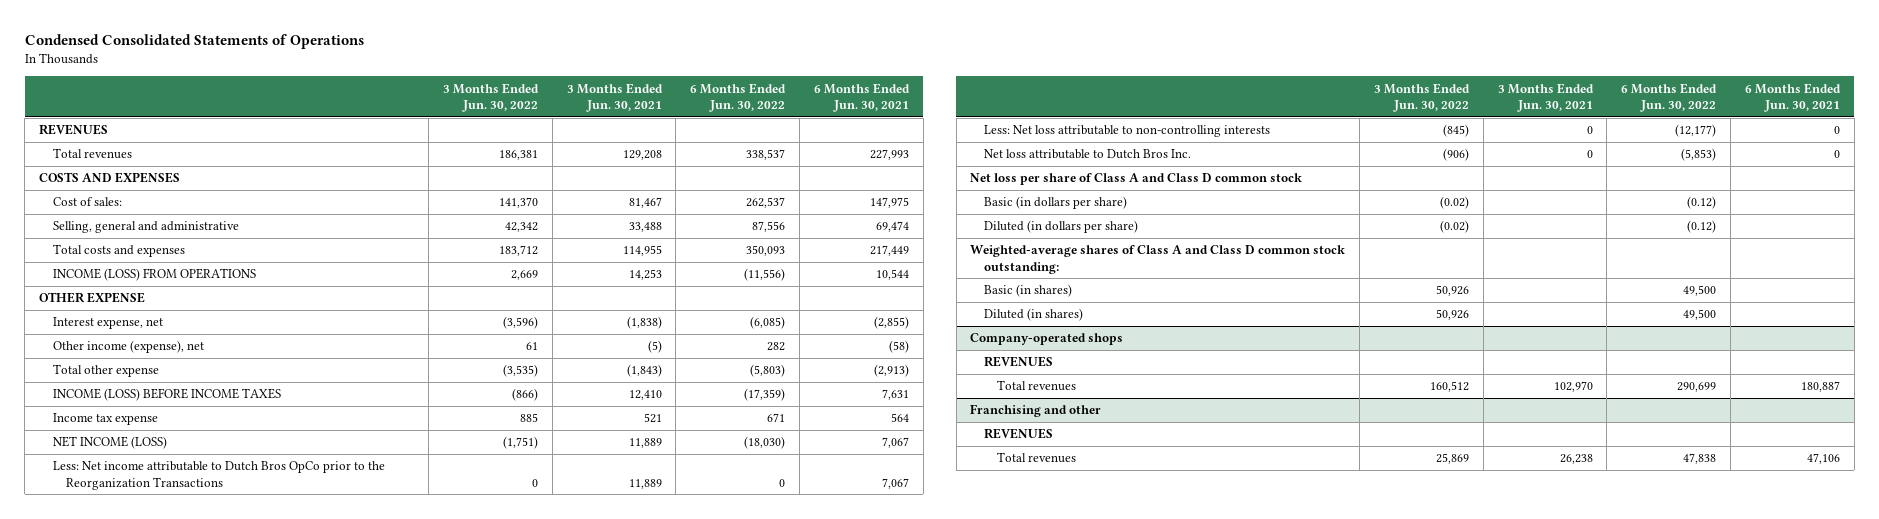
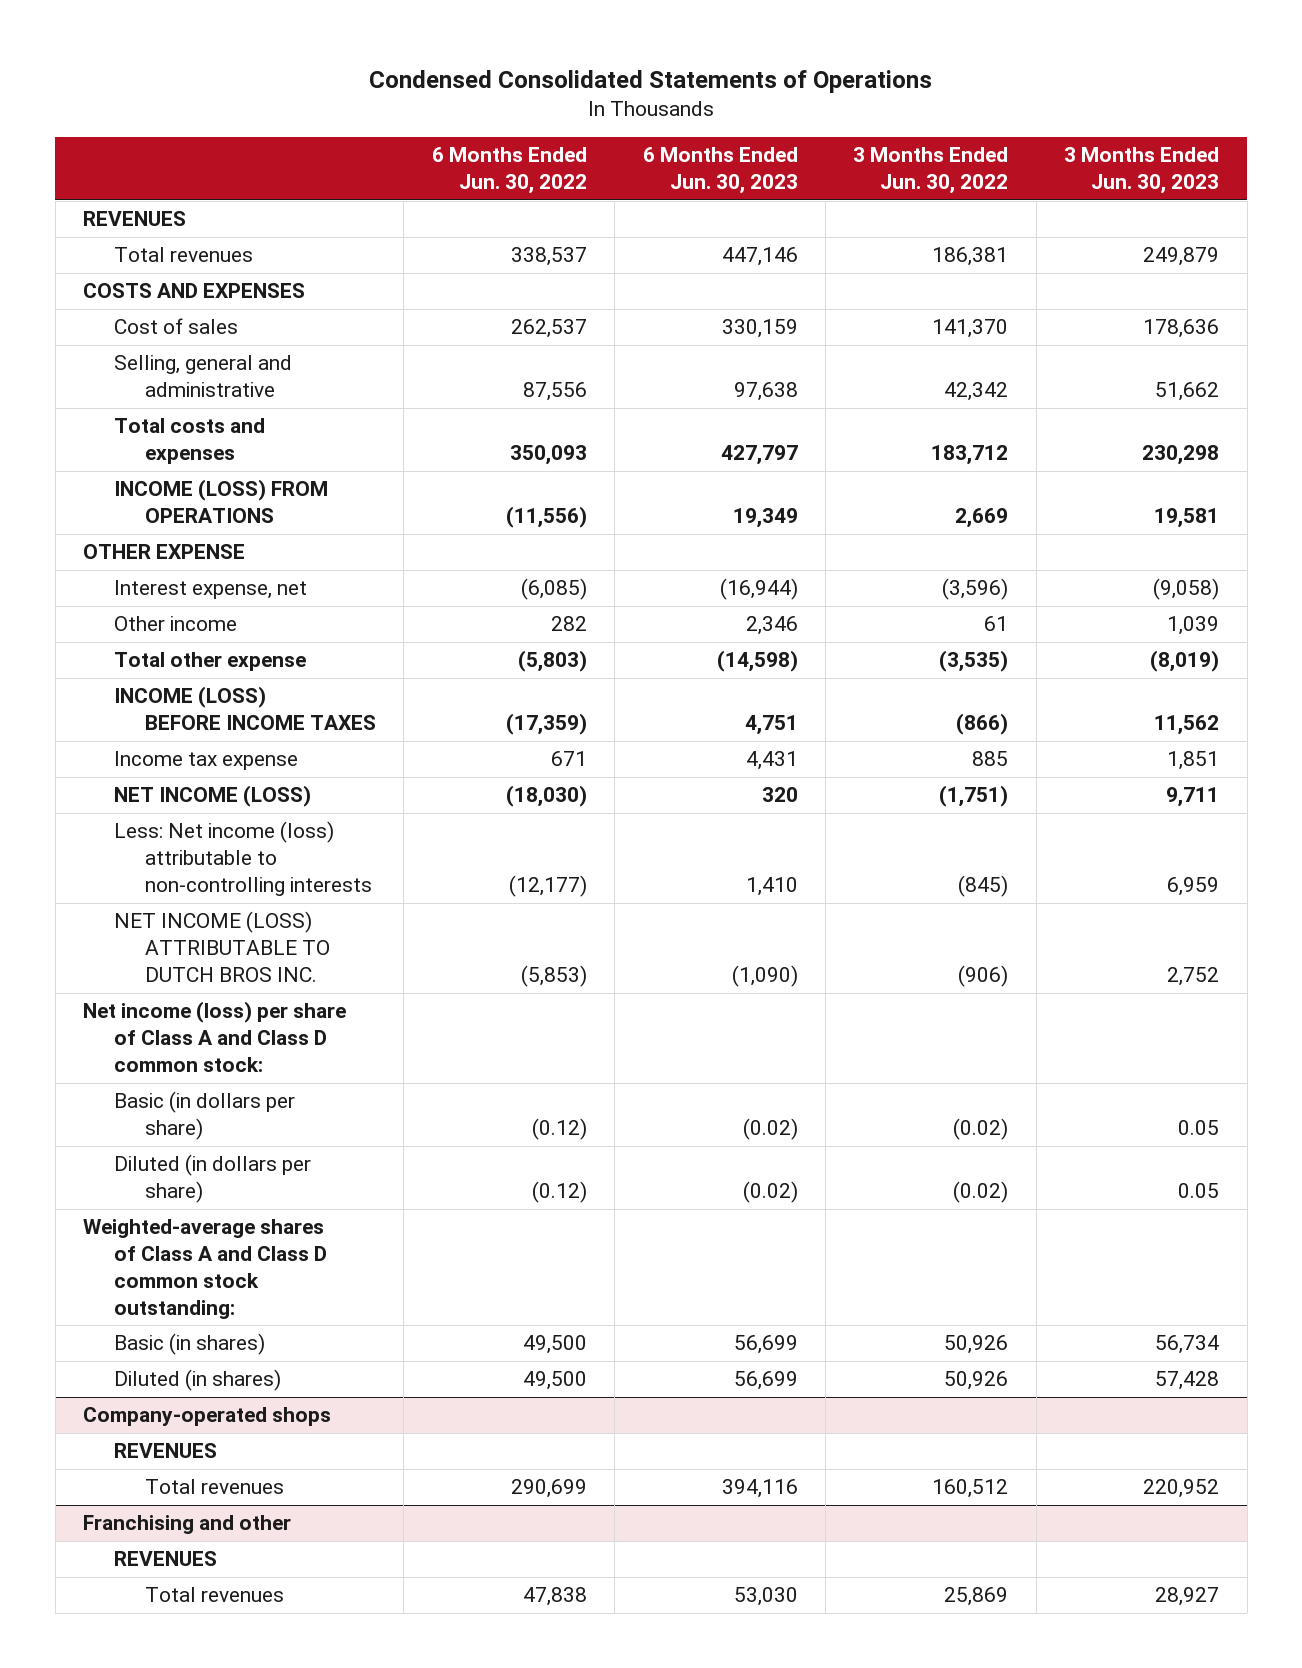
[566,82,663,113] 3 Months Ended Jun. 30, 2021 -> none
[813,82,910,113] 6 Months Ended Jun. 30, 2021 -> none
none -> [642,147,798,195] 6 Months Ended Jun. 30, 2023
none -> [1064,147,1220,195] 3 Months Ended Jun. 30, 2023
[52,197,122,207] Cost of sales: -> [114,318,239,335] Cost of sales
[52,340,204,354] Other income (expense), net -> [114,616,238,632] Other income
[52,461,385,490] Less: Net income attributable to Dutch Bros OpCo prior to the Reorganization Transactions -> none
[983,125,1270,138] Less: Net loss attributable to non-controlling interests -> [114,821,373,896] Less: Net income (loss) attributable to non-controlling interests
[983,149,1191,160] Net loss attributable to Dutch Bros Inc. -> [114,911,331,982] NET INCOME (LOSS) ATTRIBUTABLE TO DUTCH BROS INC.
[970,173,1303,186] Net loss per share of Class A and Class D common stock -> [83,1001,347,1072] Net income (loss) per share of Class A and Class D common stock:

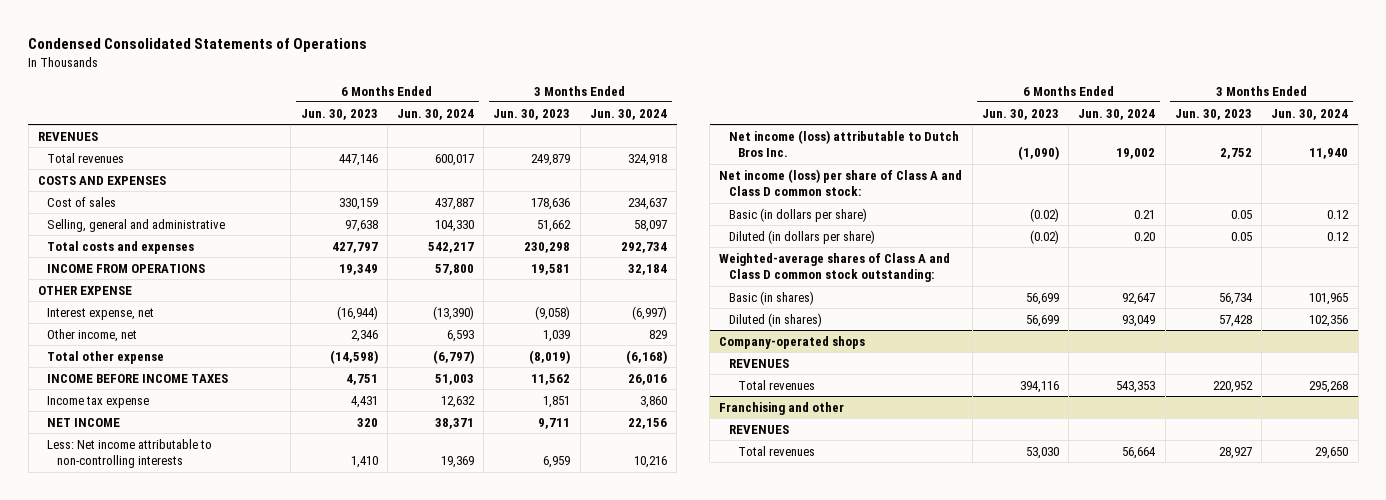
[431,147,587,195] 6 Months Ended Jun. 30, 2022 -> none
[853,147,1009,195] 3 Months Ended Jun. 30, 2022 -> none
none -> [397,108,475,120] Jun. 30, 2024
none -> [589,108,667,120] Jun. 30, 2024
[114,479,329,524] INCOME (LOSS) FROM OPERATIONS -> [47,263,206,273] INCOME FROM OPERATIONS
[114,616,238,632] Other income -> [47,328,138,342] Other income, net
[114,686,377,731] INCOME (LOSS) BEFORE INCOME TAXES -> [47,373,229,383] INCOME BEFORE INCOME TAXES
[114,785,312,808] NET INCOME (LOSS) -> [47,417,121,427] NET INCOME
[114,821,373,896] Less: Net income (loss) attributable to non-controlling interests -> [47,438,213,469] Less: Net income attributable to non-controlling interests
[114,911,331,982] NET INCOME (LOSS) ATTRIBUTABLE TO DUTCH BROS INC. -> [728,129,959,158] Net income (loss) attributable to Dutch Bros Inc.

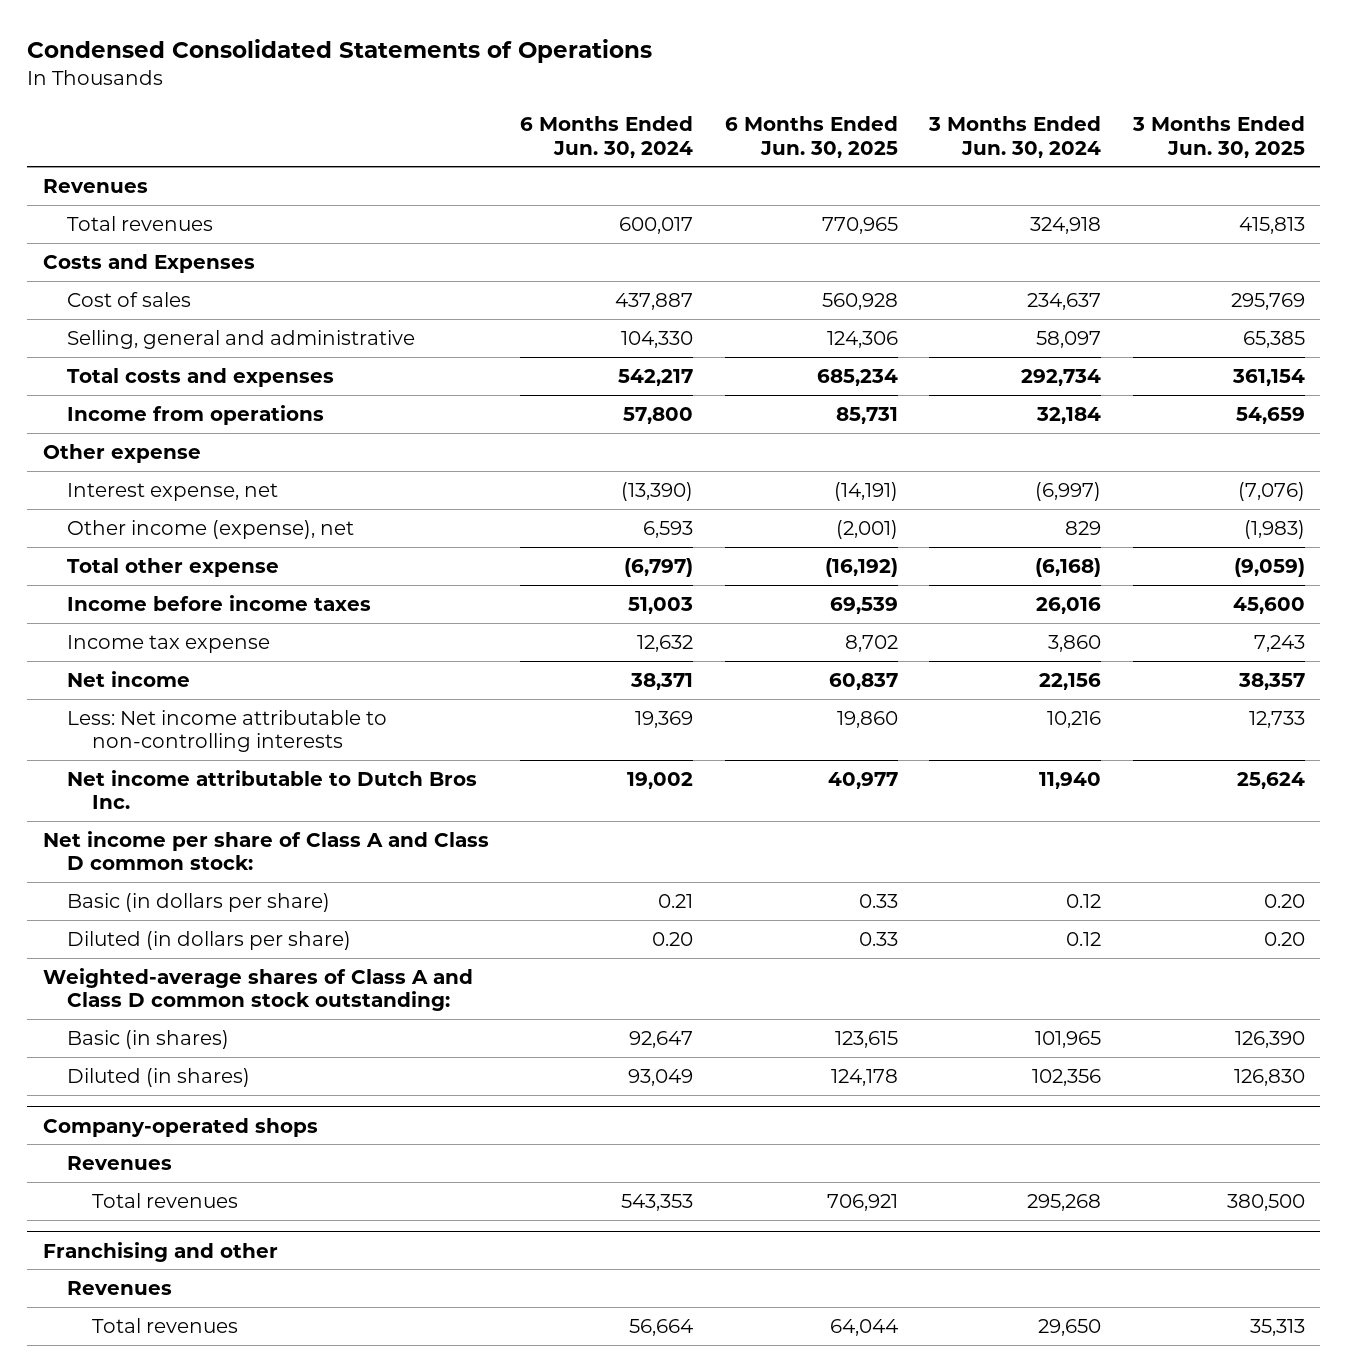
[300,108,378,120] Jun. 30, 2023 -> none
[493,108,571,120] Jun. 30, 2023 -> none
none -> [724,115,898,158] 6 Months Ended Jun. 30, 2025
none -> [1131,115,1305,158] 3 Months Ended Jun. 30, 2025
[38,131,99,141] REVENUES -> [42,178,148,193] Revenues
[38,175,167,185] COSTS AND EXPENSES -> [42,253,255,273] Costs and Expenses
[47,263,206,273] INCOME FROM OPERATIONS -> [67,404,325,425] Income from operations
[38,285,133,295] OTHER EXPENSE -> [42,443,201,463] Other expense
[47,328,138,342] Other income, net -> [67,519,355,539] Other income (expense), net
[47,373,229,383] INCOME BEFORE INCOME TAXES -> [67,594,372,611] Income before income taxes
[47,417,121,427] NET INCOME -> [67,670,191,687] Net income
[728,129,959,158] Net income (loss) attributable to Dutch Bros Inc. -> [67,769,478,810] Net income attributable to Dutch Bros Inc.
[719,168,963,197] Net income (loss) per share of Class A and Class D common stock: -> [42,830,489,871] Net income per share of Class A and Class D common stock:
[728,358,789,368] REVENUES -> [67,1155,173,1170] Revenues
[728,424,789,434] REVENUES -> [67,1280,173,1295] Revenues

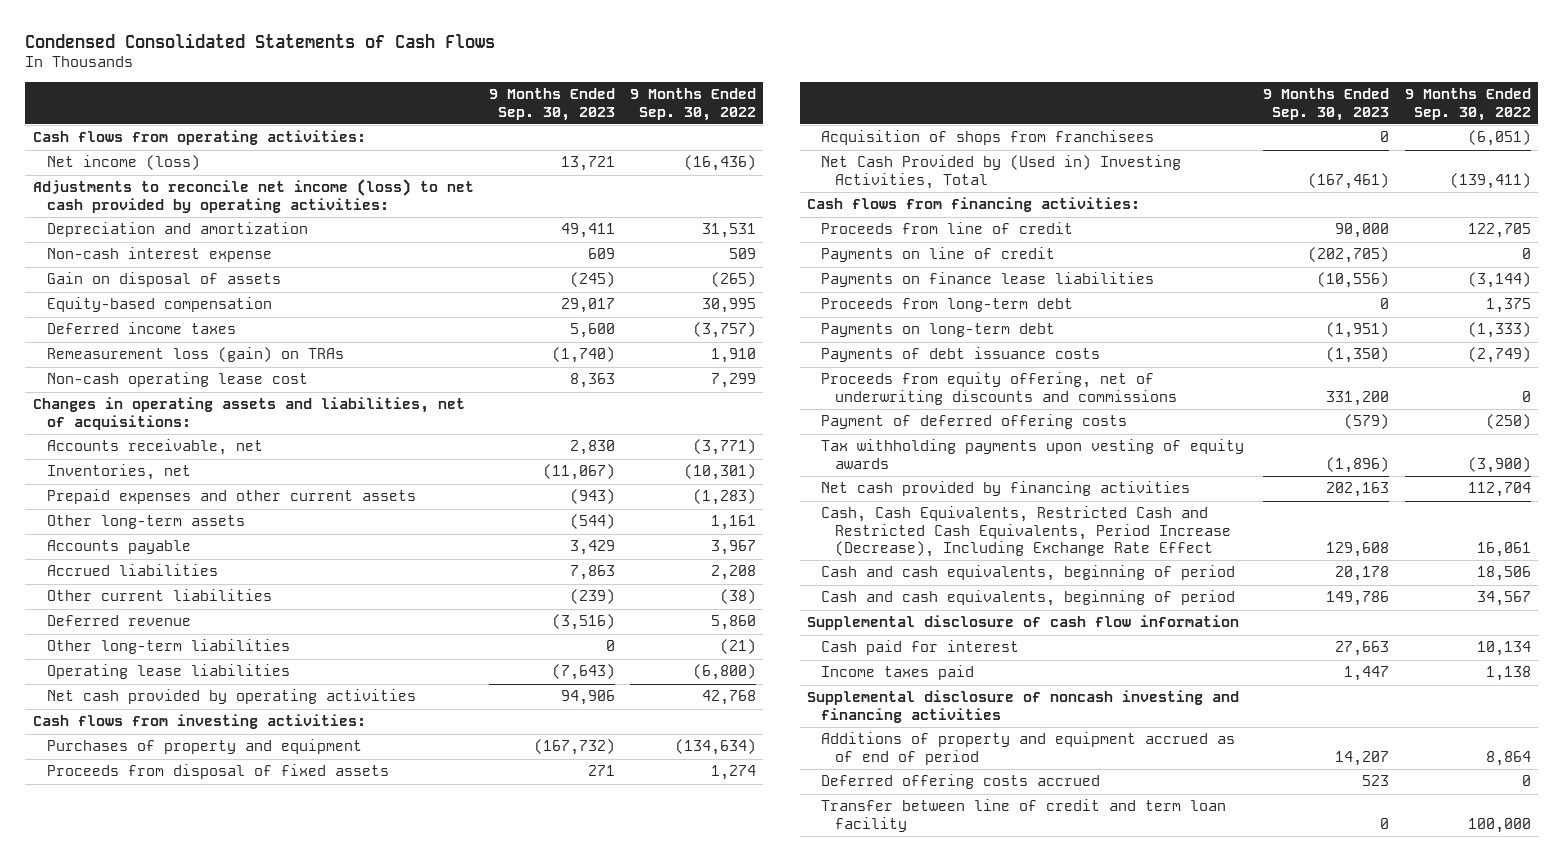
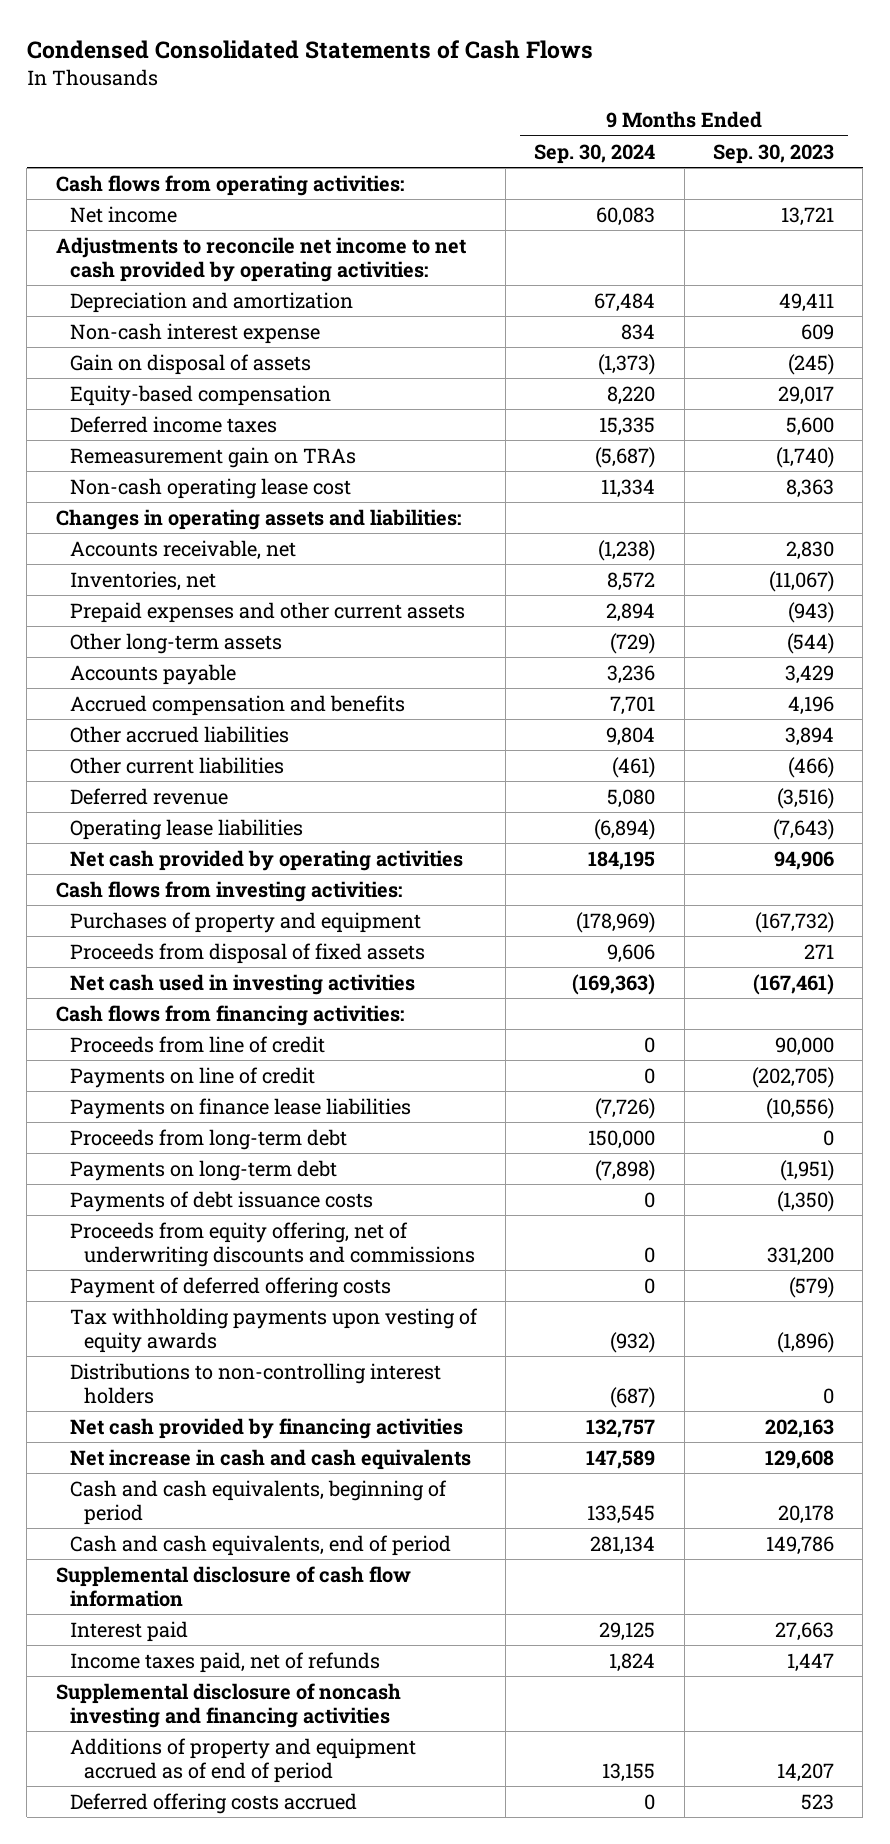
[629,88,756,121] 9 Months Ended Sep. 30, 2022 -> none
none -> [534,143,656,164] Sep. 30, 2024
[46,155,200,171] Net income (loss) -> [69,205,177,223] Net income
[32,179,474,213] Adjustments to reconcile net income (loss) to net cash provided by operating activities: -> [55,236,466,282] Adjustments to reconcile net income to net cash provided by operating activities:
[46,347,344,363] Remeasurement loss (gain) on TRAs -> [69,446,356,468] Remeasurement gain on TRAs
[32,397,465,430] Changes in operating assets and liabilities, net of acquisitions: -> [55,508,461,530] Changes in operating assets and liabilities:
none -> [69,694,405,716] Accrued compensation and benefits
[46,564,218,577] Accrued liabilities -> [69,725,289,743] Other accrued liabilities
[569,565,615,581] 7,863 -> [784,726,834,746] 3,894
[569,589,615,605] (239) -> [787,756,834,778] (466)
[46,639,290,655] Other long-term liabilities -> none
[821,130,1155,146] Acquisition of shops from franchisees -> none
[821,155,1182,189] Net Cash Provided by (Used in) Investing Activities, Total -> [69,973,415,995] Net cash used in investing activities
none -> [69,1362,441,1404] Distributions to non-controlling interest holders
[821,506,1232,557] Cash, Cash Equivalents, Restricted Cash and Restricted Cash Equivalents, Period Increase (Decrease), Including Exchange Rate Effect -> [69,1448,471,1470] Net increase in cash and cash equivalents
[821,590,1236,607] Cash and cash equivalents, beginning of period -> [69,1534,451,1556] Cash and cash equivalents, end of period
[821,640,1020,656] Cash paid for interest -> [69,1620,188,1642] Interest paid
[821,665,975,681] Income taxes paid -> [69,1651,380,1673] Income taxes paid, net of refunds
[821,799,1227,832] Transfer between line of credit and term loan facility -> none

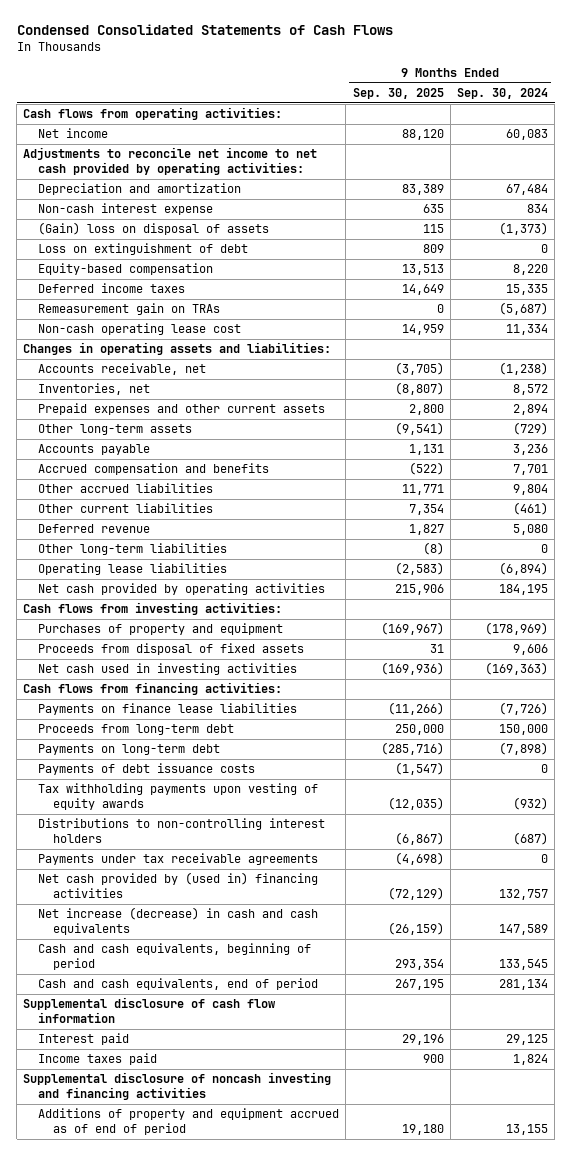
[712,143,834,164] Sep. 30, 2023 -> none
none -> [352,87,444,99] Sep. 30, 2025
[69,353,311,375] Gain on disposal of assets -> [38,222,270,236] (Gain) loss on disposal of assets
none -> [38,243,249,256] Loss on extinguishment of debt
none -> [38,543,228,556] Other long-term liabilities
[69,1035,325,1053] Proceeds from line of credit -> none
[69,1066,315,1088] Payments on line of credit -> none
[69,1221,476,1267] Proceeds from equity offering, net of underwriting discounts and commissions -> none
[69,1276,391,1298] Payment of deferred offering costs -> none
none -> [38,853,319,866] Payments under tax receivable agreements
[69,1417,463,1439] Net cash provided by financing activities -> [38,872,319,899] Net cash provided by (used in) financing activities
[69,1448,471,1470] Net increase in cash and cash equivalents -> [38,907,319,936] Net increase (decrease) in cash and cash equivalents
[69,1651,380,1673] Income taxes paid, net of refunds -> [38,1053,158,1066] Income taxes paid
[69,1792,357,1814] Deferred offering costs accrued -> none

